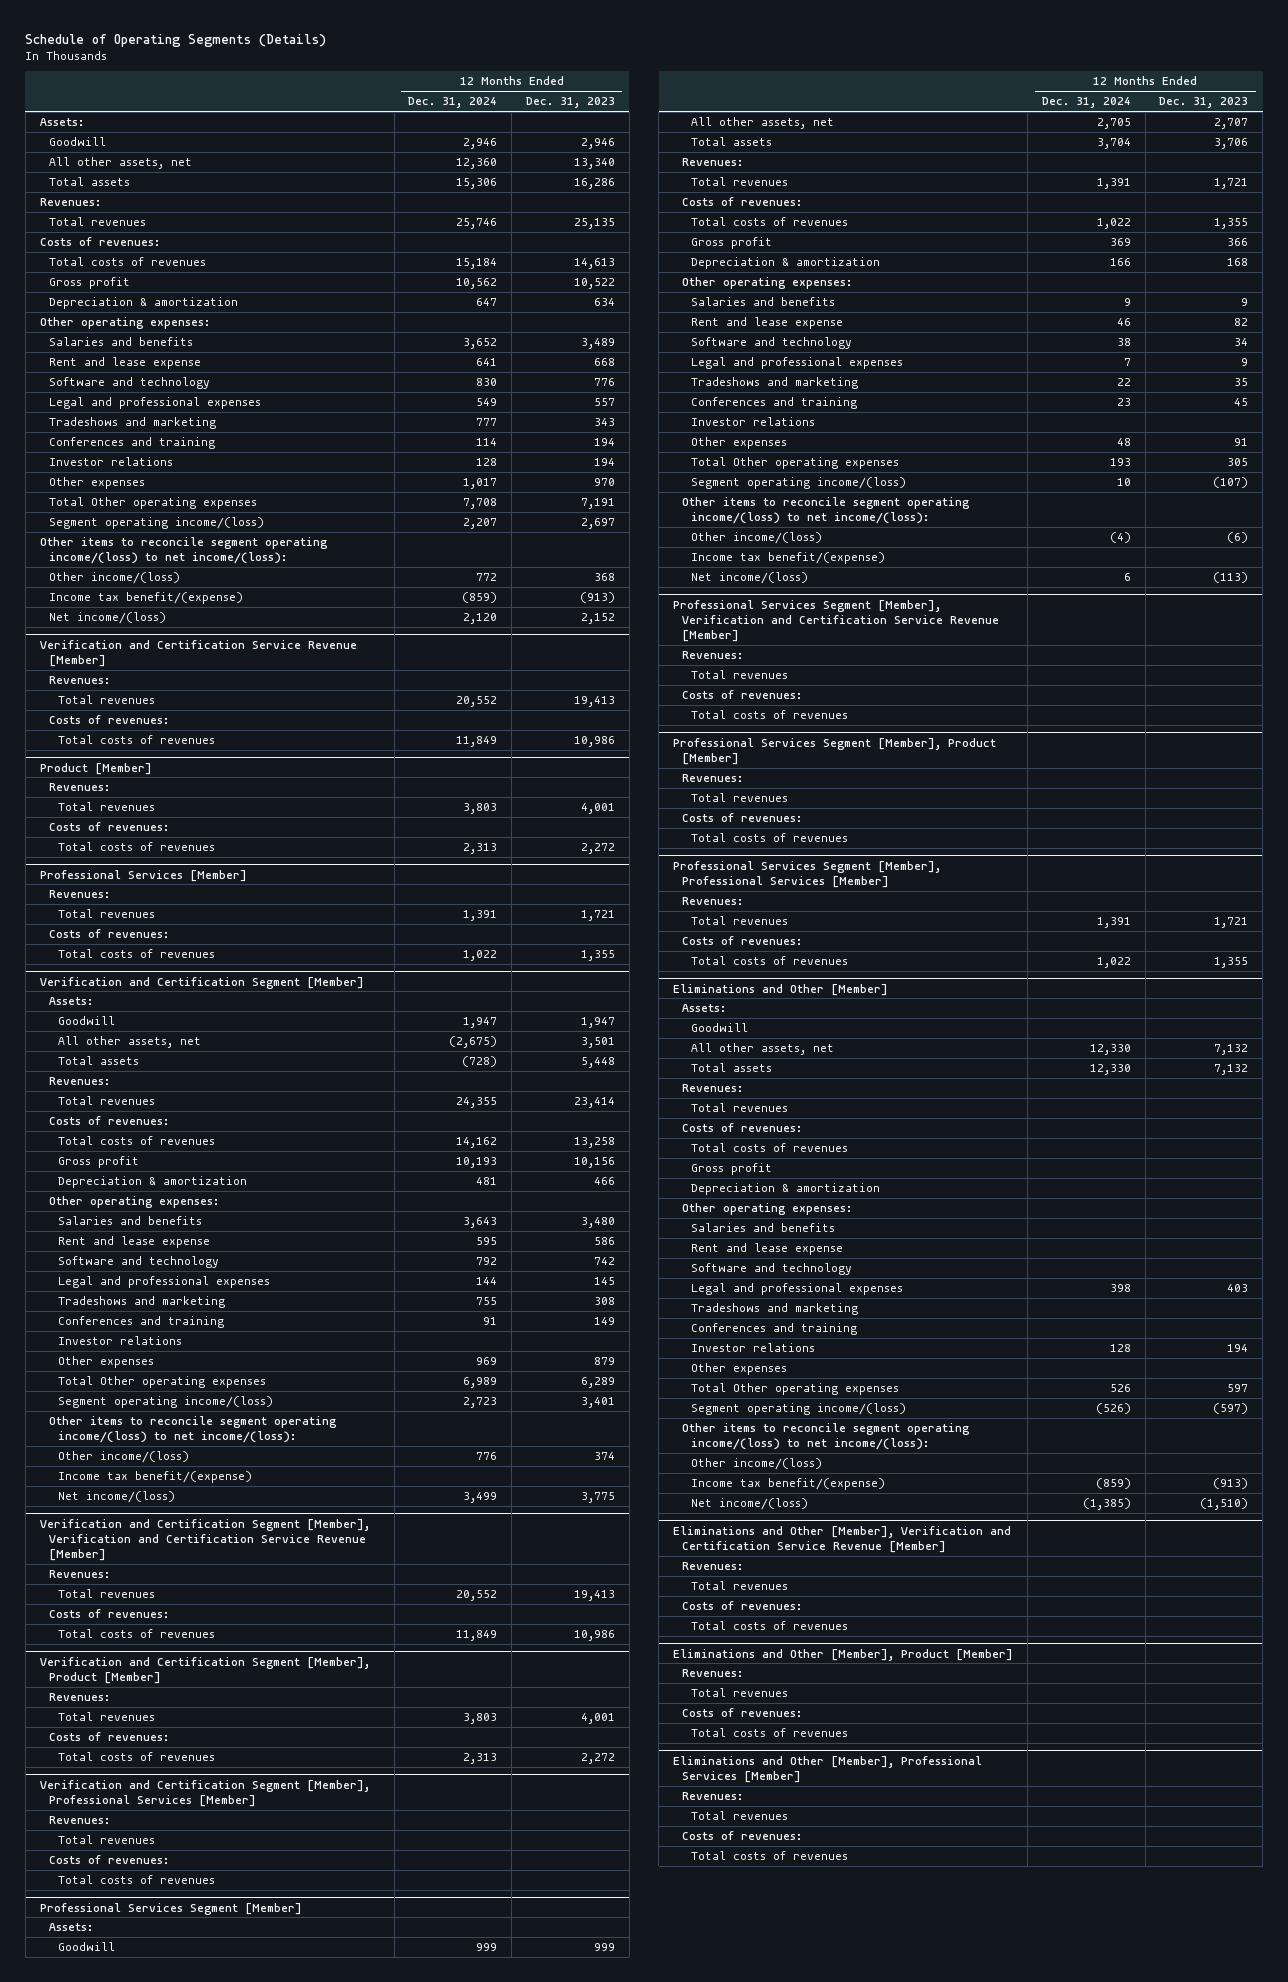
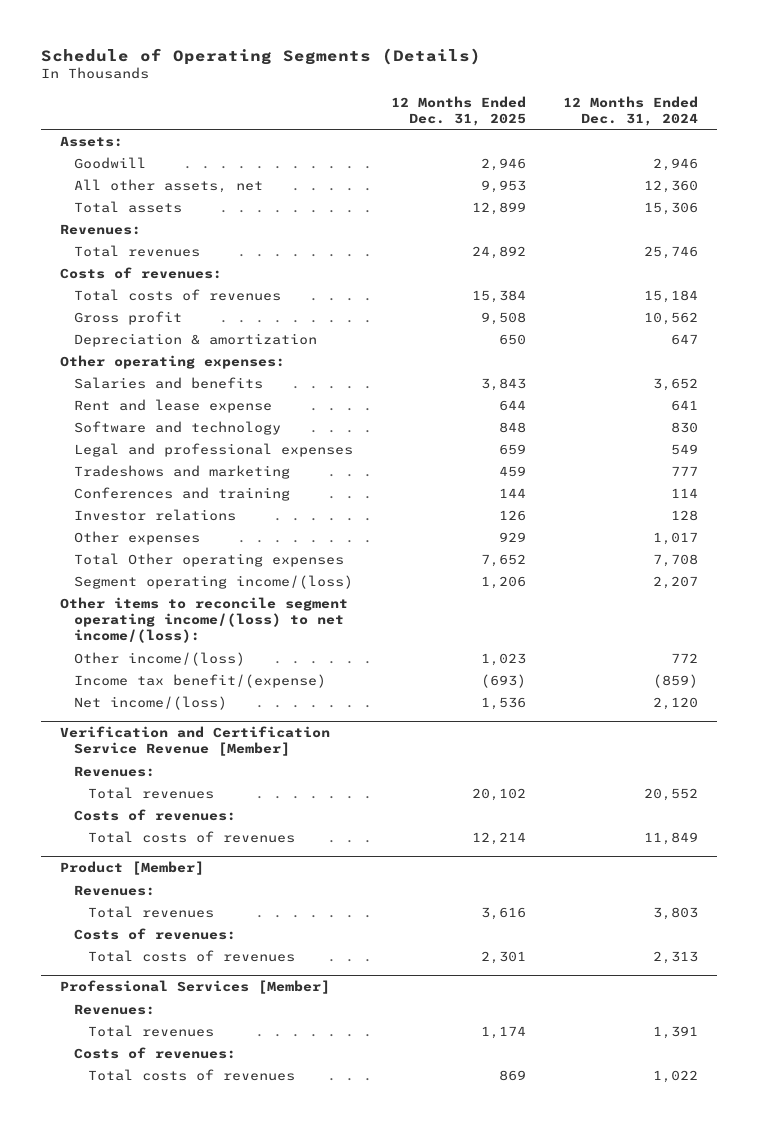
[526,97,616,109] Dec. 31, 2023 -> none
none -> [390,95,526,126] 12 Months Ended Dec. 31, 2025
[39,976,364,989] Verification and Certification Segment [Member] -> none
[48,996,93,1005] Assets: -> none
[57,1015,115,1025] Goodwill -> none
[57,1035,201,1048] All other assets, net -> none
[57,1055,139,1065] Total assets -> none
[48,1076,110,1085] Revenues: -> none
[57,1095,155,1105] Total revenues -> none
[48,1115,169,1125] Costs of revenues: -> none
[57,1135,215,1145] Total costs of revenues -> none
[57,1155,139,1168] Gross profit -> none
[57,1175,247,1188] Depreciation & amortization -> none
[48,1195,219,1208] Other operating expenses: -> none
[57,1215,202,1225] Salaries and benefits -> none
[57,1235,210,1248] Rent and lease expense -> none
[57,1255,219,1268] Software and technology -> none
[57,1275,270,1288] Legal and professional expenses -> none
[57,1295,225,1308] Tradeshows and marketing -> none
[57,1315,224,1328] Conferences and training -> none
[57,1335,182,1345] Investor relations -> none
[57,1355,154,1368] Other expenses -> none
[57,1375,266,1388] Total Other operating expenses -> none
[57,1395,273,1408] Segment operating income/(loss) -> none
[48,1415,337,1444] Other items to reconcile segment operating income/(loss) to net income/(loss): -> none
[57,1450,189,1463] Other income/(loss) -> none
[57,1470,252,1483] Income tax benefit/(expense) -> none
[57,1490,175,1503] Net income/(loss) -> none
[39,1518,370,1562] Verification and Certification Segment [Member], Verification and Certification Service Revenue [Member] -> none
[48,1569,110,1578] Revenues: -> none
[57,1588,155,1598] Total revenues -> none
[48,1608,169,1618] Costs of revenues: -> none
[57,1628,215,1638] Total costs of revenues -> none
[39,1656,370,1684] Verification and Certification Segment [Member], Product [Member] -> none
[48,1692,110,1701] Revenues: -> none
[57,1711,155,1721] Total revenues -> none
[48,1731,169,1741] Costs of revenues: -> none
[57,1751,215,1761] Total costs of revenues -> none
[39,1779,370,1807] Verification and Certification Segment [Member], Professional Services [Member] -> none
[48,1815,110,1824] Revenues: -> none
[57,1834,155,1844] Total revenues -> none
[48,1854,169,1864] Costs of revenues: -> none
[57,1874,215,1884] Total costs of revenues -> none
[39,1902,302,1915] Professional Services Segment [Member] -> none
[48,1922,93,1931] Assets: -> none
[57,1941,115,1951] Goodwill -> none
[691,116,835,129] All other assets, net -> none
[691,136,773,146] Total assets -> none
[682,157,744,166] Revenues: -> none
[691,176,789,186] Total revenues -> none
[682,196,803,206] Costs of revenues: -> none
[691,216,849,226] Total costs of revenues -> none
[691,236,773,249] Gross profit -> none
[691,256,881,269] Depreciation & amortization -> none
[682,276,853,289] Other operating expenses: -> none
[691,296,836,306] Salaries and benefits -> none
[691,316,844,329] Rent and lease expense -> none
[691,336,853,349] Software and technology -> none
[691,356,904,369] Legal and professional expenses -> none
[691,376,859,389] Tradeshows and marketing -> none
[691,396,858,409] Conferences and training -> none
[691,416,816,426] Investor relations -> none
[691,436,788,449] Other expenses -> none
[691,456,900,469] Total Other operating expenses -> none
[691,476,907,489] Segment operating income/(loss) -> none
[682,496,971,525] Other items to reconcile segment operating income/(loss) to net income/(loss): -> none
[691,531,823,544] Other income/(loss) -> none
[691,551,886,564] Income tax benefit/(expense) -> none
[691,571,809,584] Net income/(loss) -> none
[673,599,1000,643] Professional Services Segment [Member], Verification and Certification Service Revenue [Member] -> none
[682,650,744,659] Revenues: -> none
[691,669,789,679] Total revenues -> none
[682,689,803,699] Costs of revenues: -> none
[691,709,849,719] Total costs of revenues -> none
[673,737,997,765] Professional Services Segment [Member], Product [Member] -> none
[682,773,744,782] Revenues: -> none
[691,792,789,802] Total revenues -> none
[682,812,803,822] Costs of revenues: -> none
[691,832,849,842] Total costs of revenues -> none
[673,860,942,888] Professional Services Segment [Member], Professional Services [Member] -> none
[682,896,744,905] Revenues: -> none
[691,915,789,925] Total revenues -> none
[682,935,803,945] Costs of revenues: -> none
[691,955,849,965] Total costs of revenues -> none
[673,983,889,996] Eliminations and Other [Member] -> none
[682,1003,727,1012] Assets: -> none
[691,1022,749,1032] Goodwill -> none
[691,1042,835,1055] All other assets, net -> none
[691,1062,773,1072] Total assets -> none
[682,1083,744,1092] Revenues: -> none
[691,1102,789,1112] Total revenues -> none
[682,1122,803,1132] Costs of revenues: -> none
[691,1142,849,1152] Total costs of revenues -> none
[691,1162,773,1175] Gross profit -> none
[691,1182,881,1195] Depreciation & amortization -> none
[682,1202,853,1215] Other operating expenses: -> none
[691,1222,836,1232] Salaries and benefits -> none
[691,1242,844,1255] Rent and lease expense -> none
[691,1262,853,1275] Software and technology -> none
[691,1282,904,1295] Legal and professional expenses -> none
[691,1302,859,1315] Tradeshows and marketing -> none
[691,1322,858,1335] Conferences and training -> none
[691,1342,816,1352] Investor relations -> none
[691,1362,788,1375] Other expenses -> none
[691,1382,900,1395] Total Other operating expenses -> none
[691,1402,907,1415] Segment operating income/(loss) -> none
[682,1422,971,1451] Other items to reconcile segment operating income/(loss) to net income/(loss): -> none
[691,1457,823,1470] Other income/(loss) -> none
[691,1477,886,1490] Income tax benefit/(expense) -> none
[691,1497,809,1510] Net income/(loss) -> none
[673,1525,1012,1553] Eliminations and Other [Member], Verification and Certification Service Revenue [Member] -> none
[682,1561,744,1570] Revenues: -> none
[691,1580,789,1590] Total revenues -> none
[682,1600,803,1610] Costs of revenues: -> none
[691,1620,849,1630] Total costs of revenues -> none
[673,1648,1014,1661] Eliminations and Other [Member], Product [Member] -> none
[682,1668,744,1677] Revenues: -> none
[691,1687,789,1697] Total revenues -> none
[682,1707,803,1717] Costs of revenues: -> none
[691,1727,849,1737] Total costs of revenues -> none
[673,1755,983,1783] Eliminations and Other [Member], Professional Services [Member] -> none
[682,1791,744,1800] Revenues: -> none
[691,1810,789,1820] Total revenues -> none
[682,1830,803,1840] Costs of revenues: -> none
[691,1850,849,1860] Total costs of revenues -> none

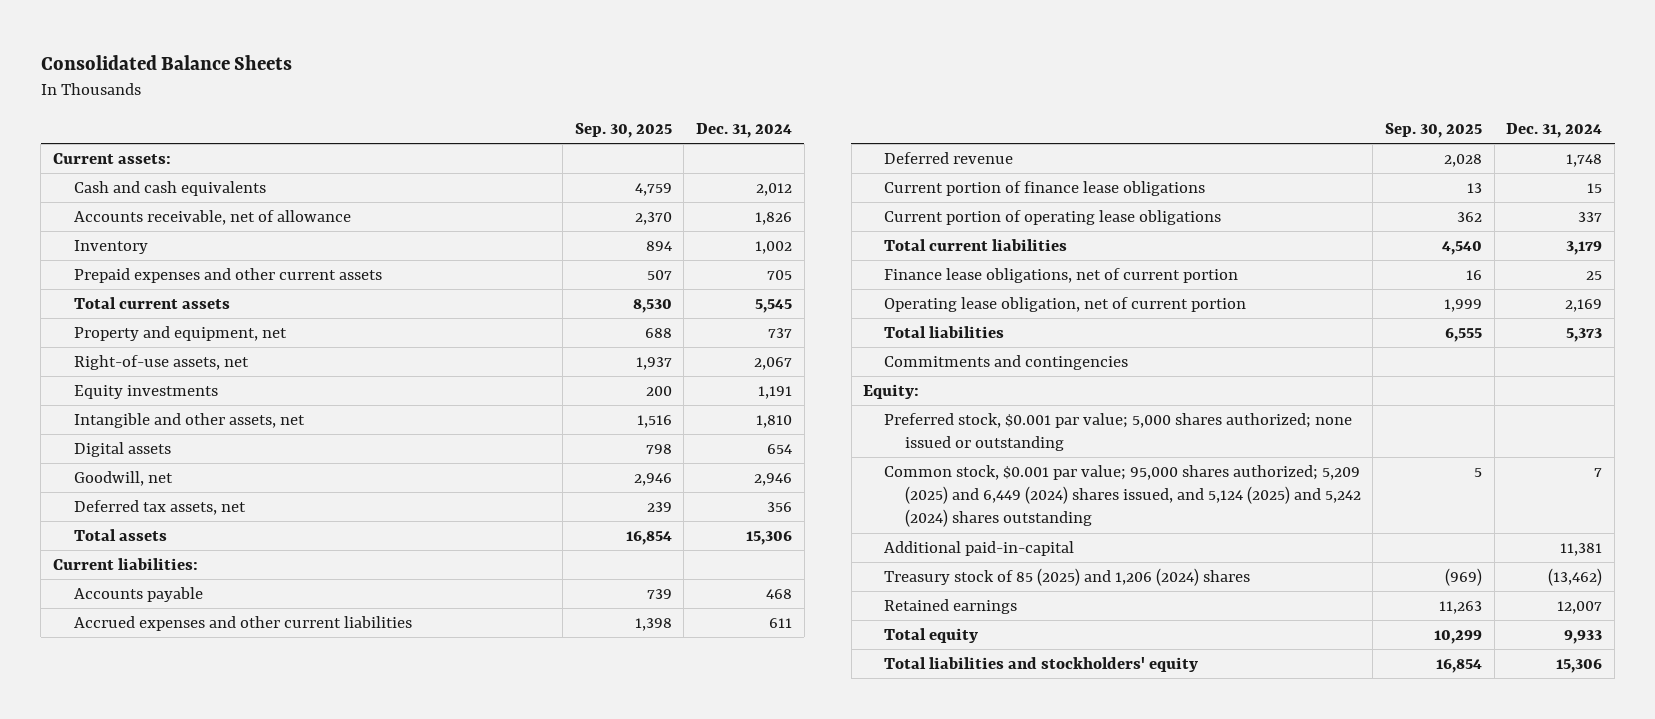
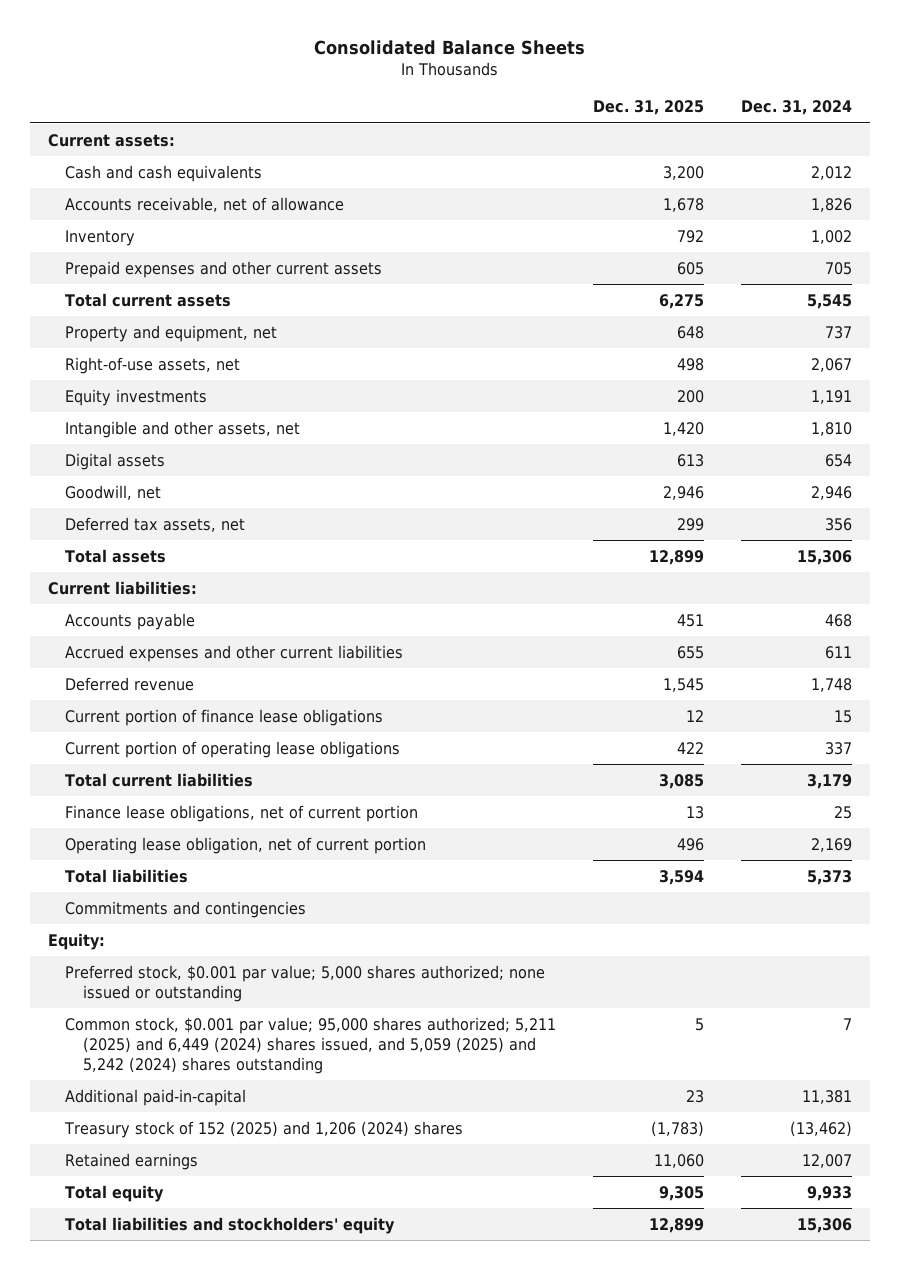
[574,122,672,138] Sep. 30, 2025 -> none
none -> [592,100,704,116] Dec. 31, 2025
[884,464,1361,528] Common stock, $0.001 par value; 95,000 shares authorized; 5,209 (2025) and 6,449 (2024) shares issued, and 5,124 (2025) and 5,242 (2024) shares outstanding -> [65,1016,557,1074] Common stock, $0.001 par value; 95,000 shares authorized; 5,211 (2025) and 6,449 (2024) shares issued, and 5,059 (2025) and 5,242 (2024) shares outstanding
[884,567,1251,586] Treasury stock of 85 (2025) and 1,206 (2024) shares -> [64,1120,464,1138] Treasury stock of 152 (2025) and 1,206 (2024) shares

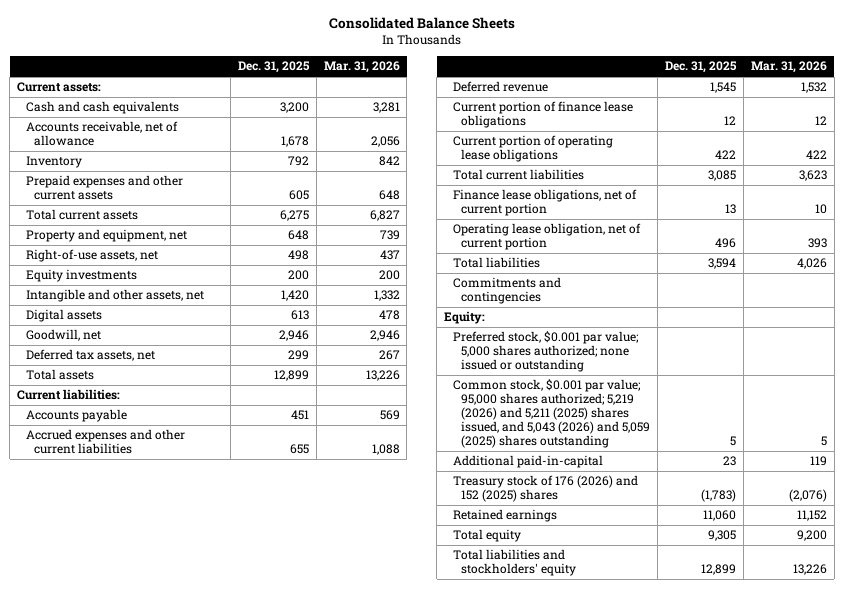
[740,100,852,116] Dec. 31, 2024 -> none
none -> [323,61,400,74] Mar. 31, 2026
[65,1016,557,1074] Common stock, $0.001 par value; 95,000 shares authorized; 5,211 (2025) and 6,449 (2024) shares issued, and 5,059 (2025) and 5,242 (2024) shares outstanding -> [452,379,651,449] Common stock, $0.001 par value; 95,000 shares authorized; 5,219 (2026) and 5,211 (2025) shares issued, and 5,043 (2026) and 5,059 (2025) shares outstanding
[64,1120,464,1138] Treasury stock of 152 (2025) and 1,206 (2024) shares -> [452,475,638,503] Treasury stock of 176 (2026) and 152 (2025) shares

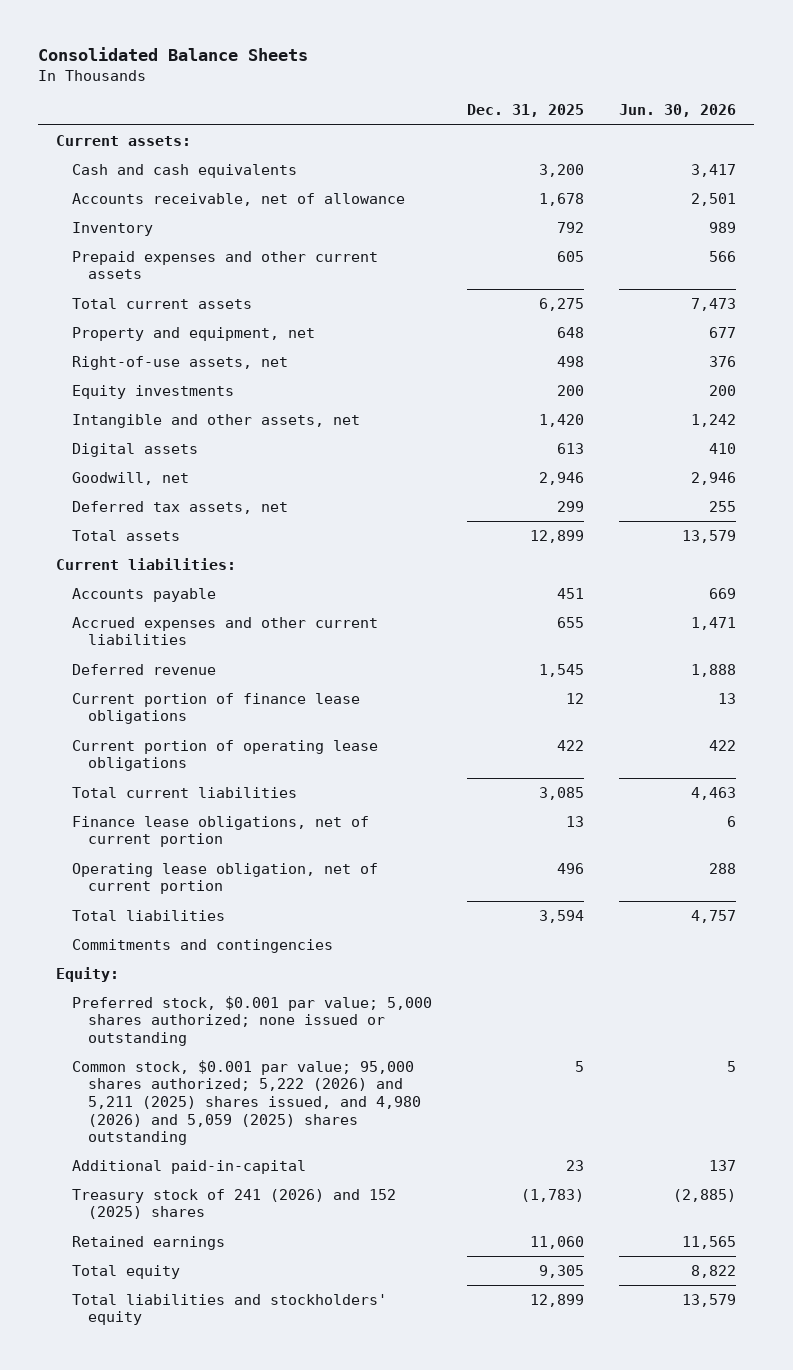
[323,61,400,74] Mar. 31, 2026 -> none
none -> [619,104,737,118] Jun. 30, 2026
[452,379,651,449] Common stock, $0.001 par value; 95,000 shares authorized; 5,219 (2026) and 5,211 (2025) shares issued, and 5,043 (2026) and 5,059 (2025) shares outstanding -> [72,1059,422,1146] Common stock, $0.001 par value; 95,000 shares authorized; 5,222 (2026) and 5,211 (2025) shares issued, and 4,980 (2026) and 5,059 (2025) shares outstanding
[452,475,638,503] Treasury stock of 176 (2026) and 152 (2025) shares -> [72,1188,397,1220] Treasury stock of 241 (2026) and 152 (2025) shares

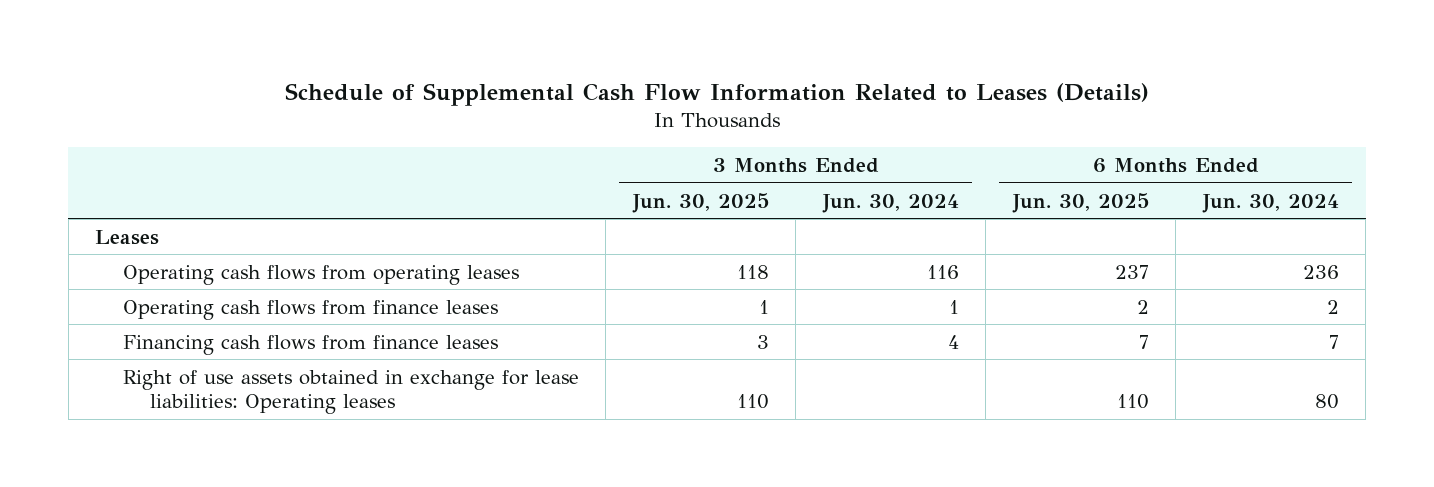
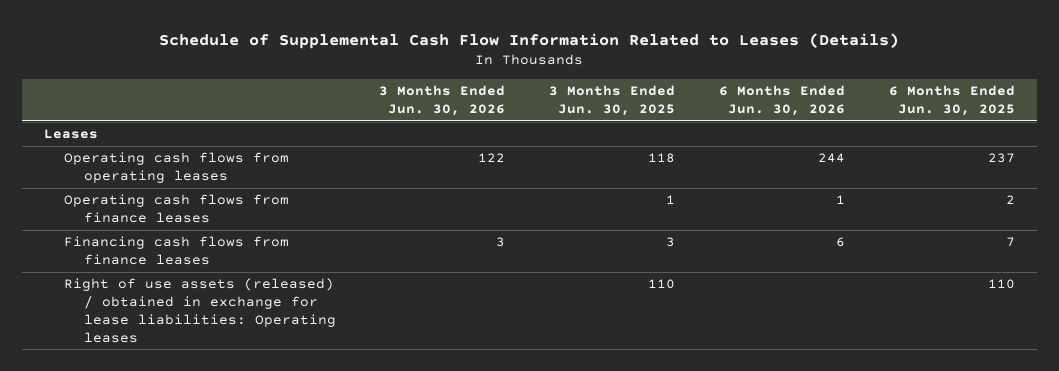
[821,193,959,213] Jun. 30, 2024 -> none
[1201,193,1339,213] Jun. 30, 2024 -> none
none -> [379,85,506,116] 3 Months Ended Jun. 30, 2026
none -> [719,85,846,116] 6 Months Ended Jun. 30, 2026
[122,369,579,414] Right of use assets obtained in exchange for lease liabilities: Operating leases -> [63,278,336,343] Right of use assets (released) / obtained in exchange for lease liabilities: Operating leases

